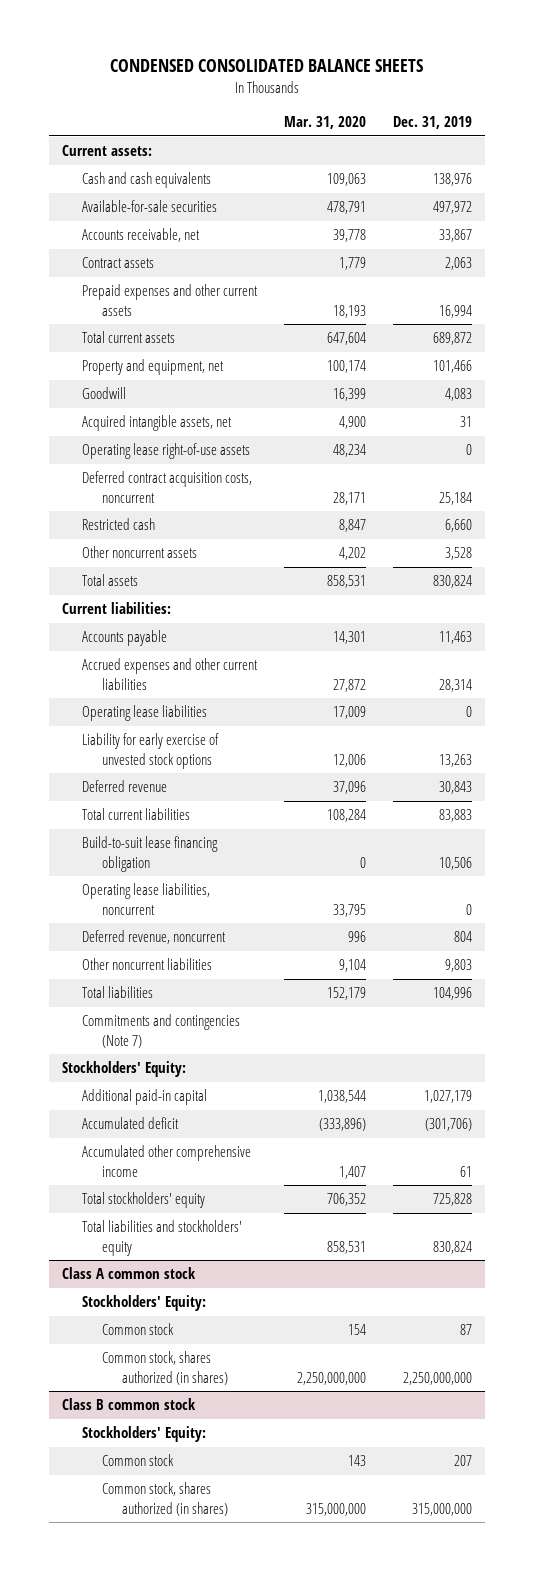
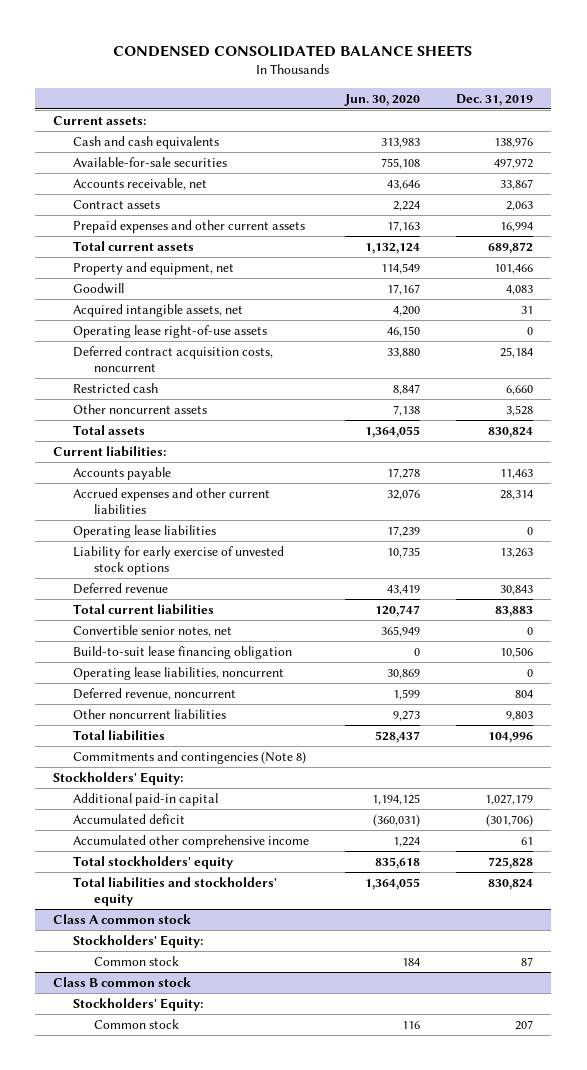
[283,115,366,129] Mar. 31, 2020 -> none
none -> [344,93,421,106] Jun. 30, 2020
none -> [73,624,233,637] Convertible senior notes, net
[82,1014,241,1048] Commitments and contingencies (Note 7) -> [73,750,307,764] Commitments and contingencies (Note 8)
[101,1351,228,1385] Common stock, shares authorized (in shares) -> none
[101,1482,228,1516] Common stock, shares authorized (in shares) -> none

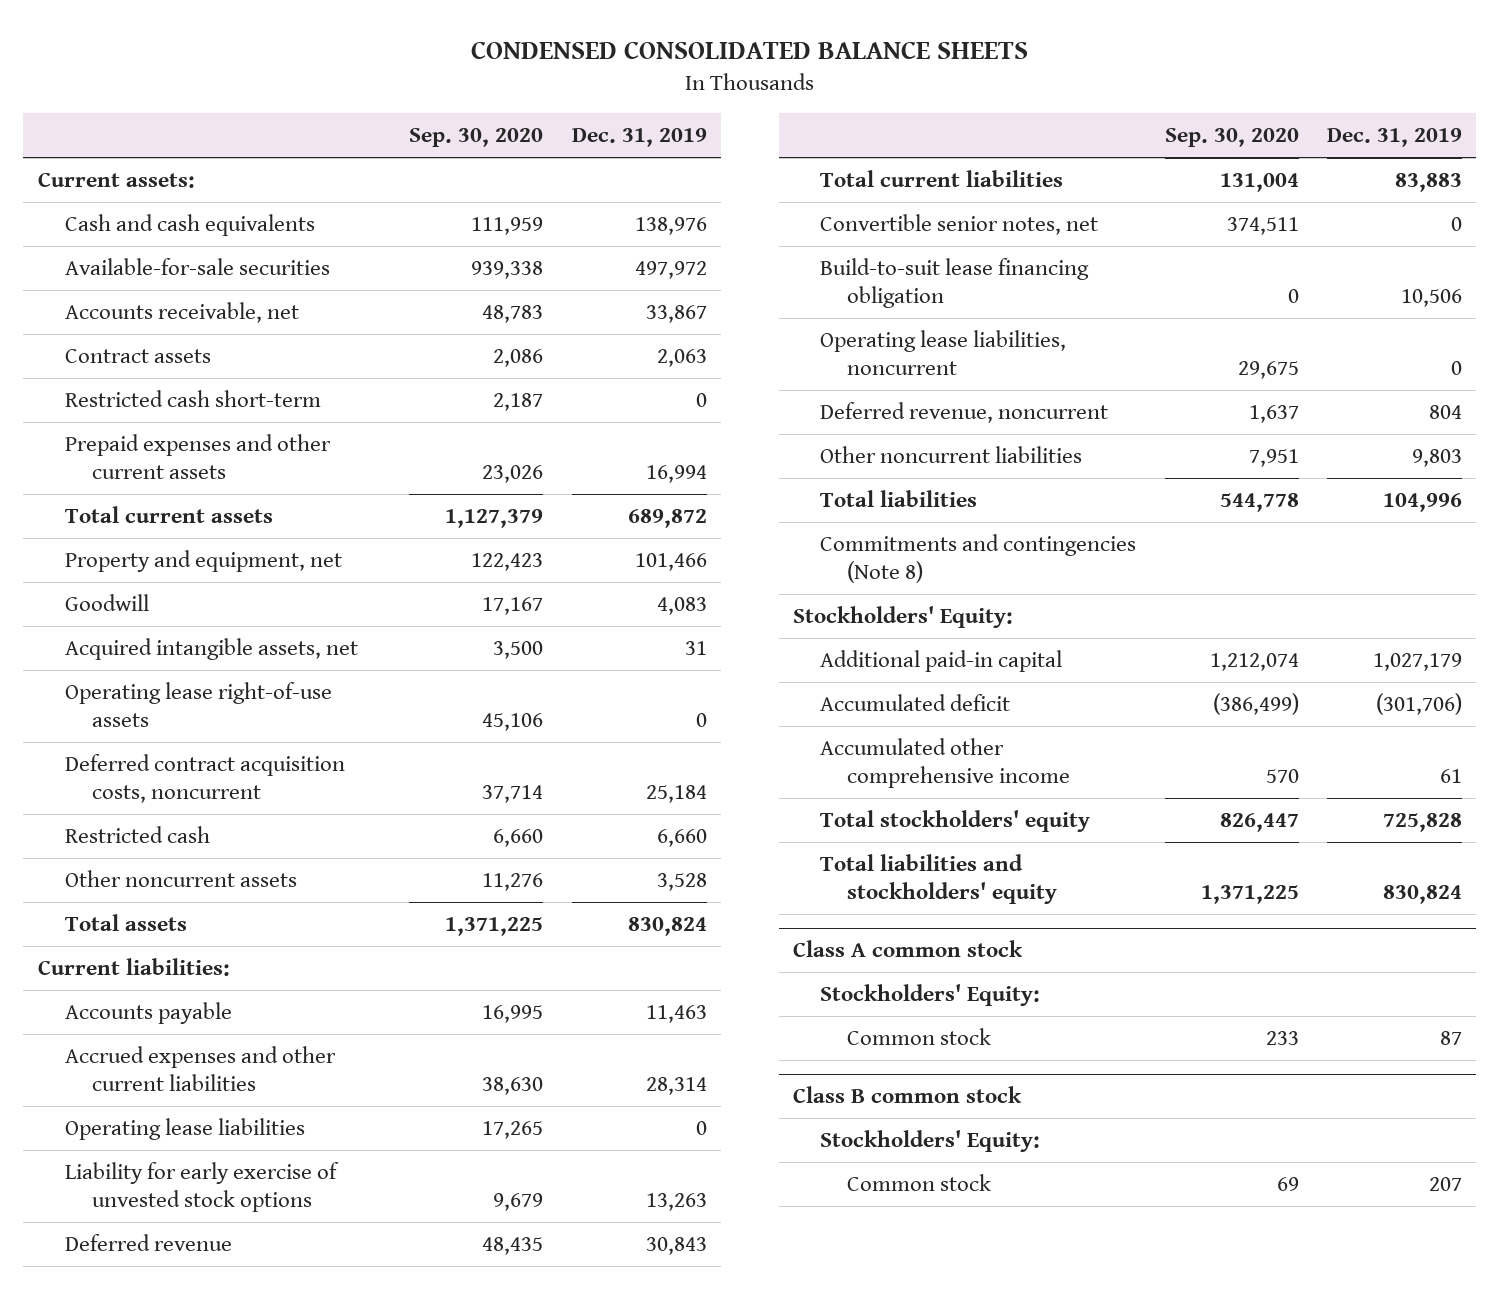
[344,93,421,106] Jun. 30, 2020 -> none
none -> [409,128,544,148] Sep. 30, 2020
none -> [64,390,321,408] Restricted cash short-term

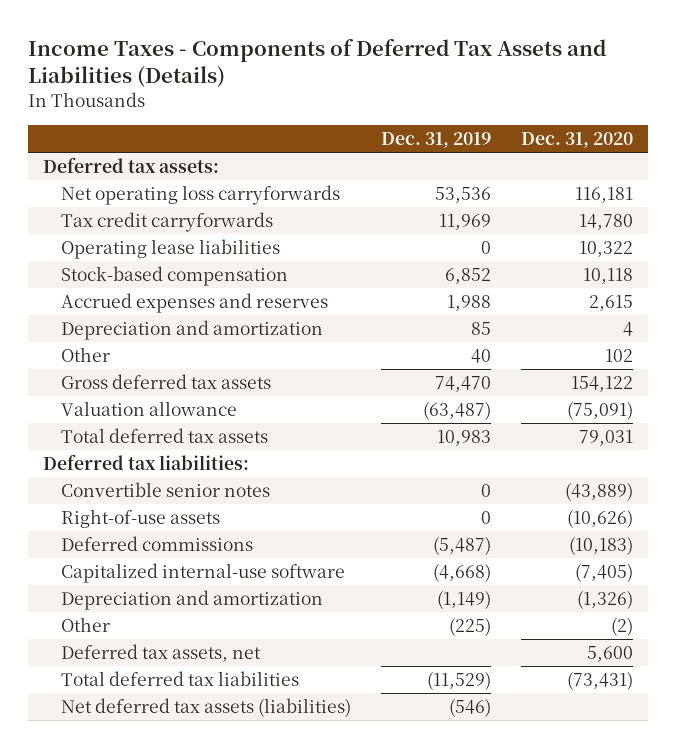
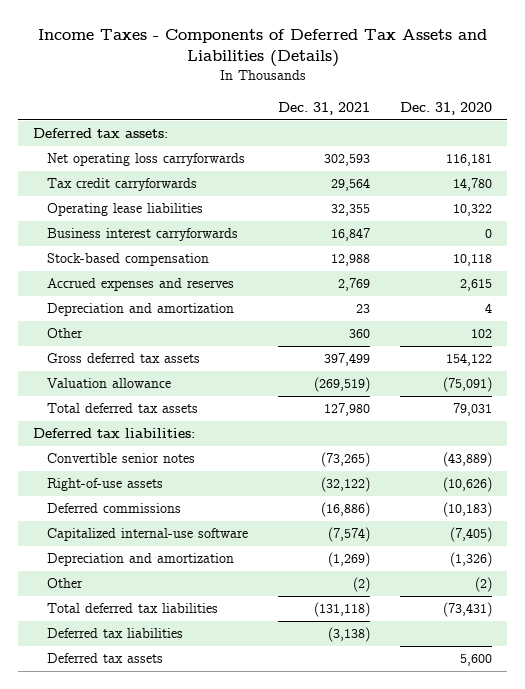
[380,131,491,148] Dec. 31, 2019 -> none
none -> [277,101,370,115] Dec. 31, 2021
none -> [46,228,238,242] Business interest carryforwards
[60,644,261,663] Deferred tax assets, net -> none
[60,698,351,718] Net deferred tax assets (liabilities) -> [46,628,183,639] Deferred tax liabilities
none -> [46,653,163,664] Deferred tax assets

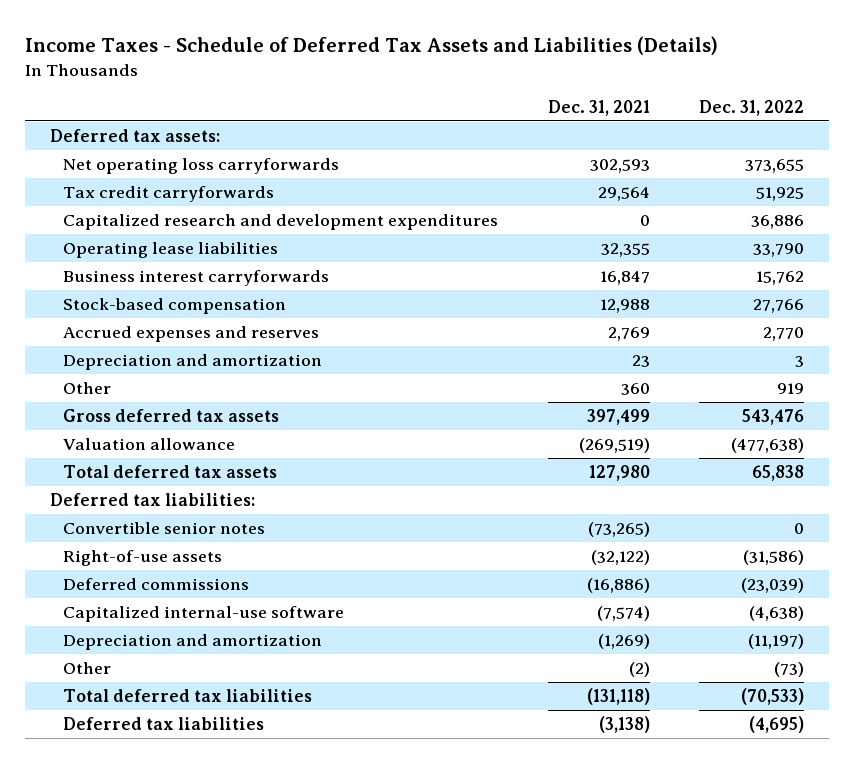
[37,28,487,68] Income Taxes - Components of Deferred Tax Assets and Liabilities (Details) -> [25,36,719,56] Income Taxes - Schedule of Deferred Tax Assets and Liabilities (Details)
[399,101,492,115] Dec. 31, 2020 -> none
none -> [698,99,804,116] Dec. 31, 2022
none -> [63,213,499,230] Capitalized research and development expenditures
[46,653,163,664] Deferred tax assets -> none

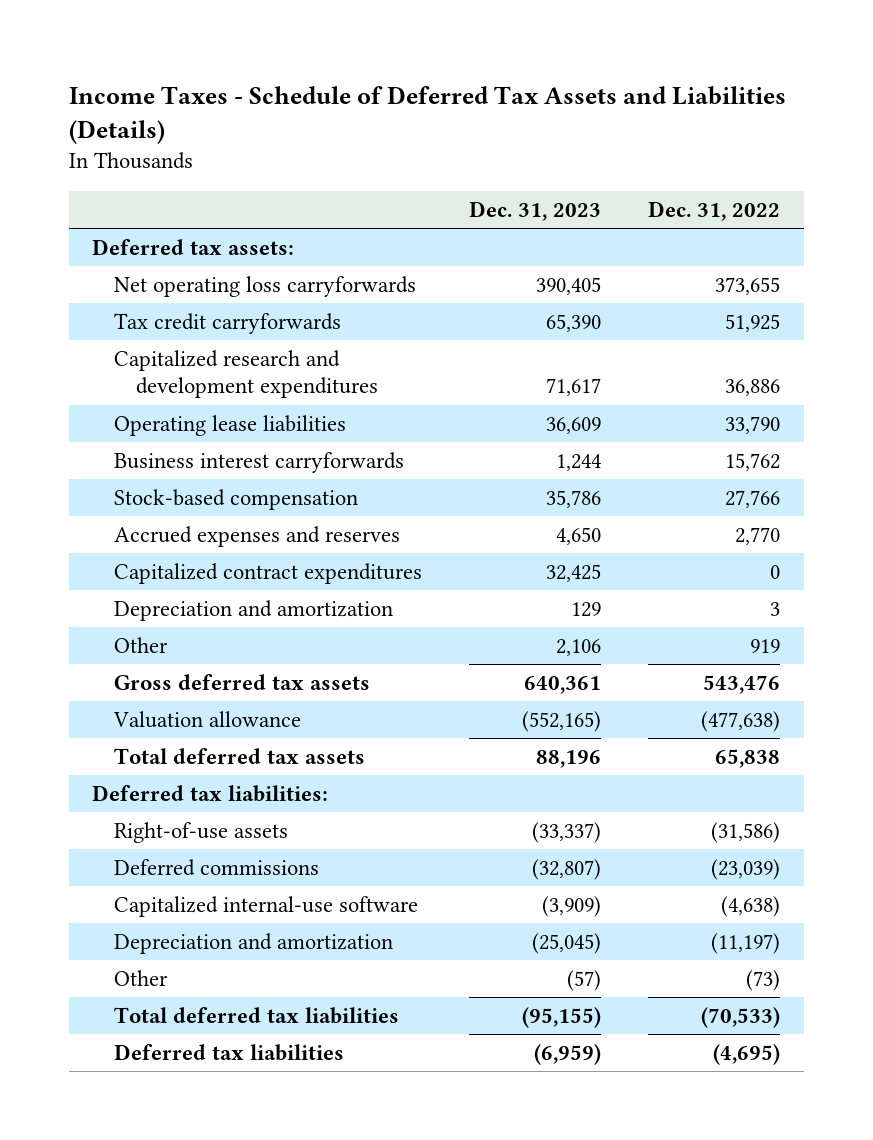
[547,99,650,116] Dec. 31, 2021 -> none
none -> [469,200,602,221] Dec. 31, 2023
none -> [114,562,423,584] Capitalized contract expenditures
[63,521,266,534] Convertible senior notes -> none

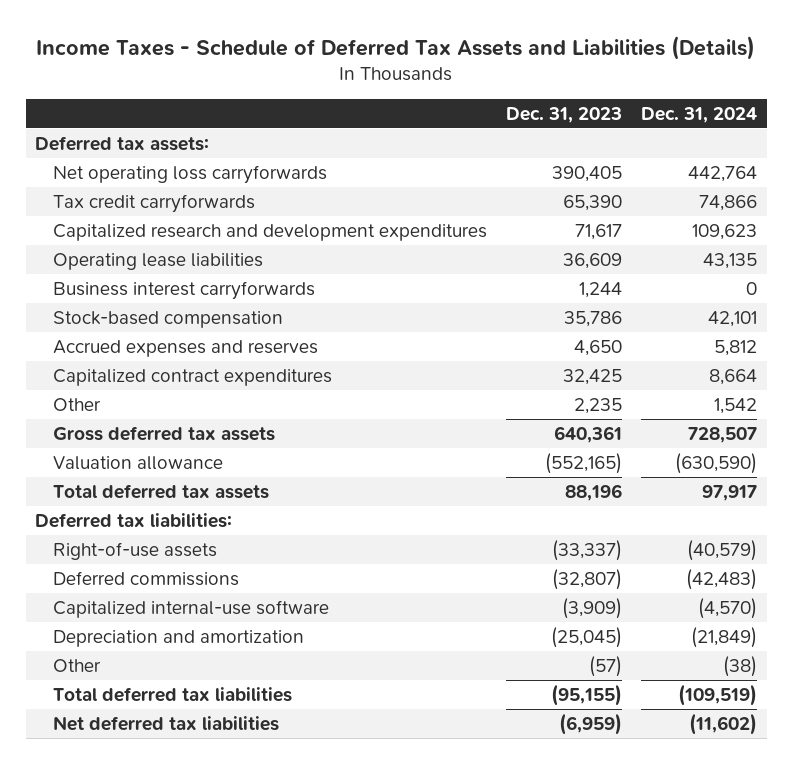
[648,200,781,221] Dec. 31, 2022 -> none
none -> [641,106,758,123] Dec. 31, 2024
[114,599,394,621] Depreciation and amortization -> none
[556,638,602,656] 2,106 -> [574,397,623,414] 2,235
[114,1043,345,1061] Deferred tax liabilities -> [52,715,279,731] Net deferred tax liabilities

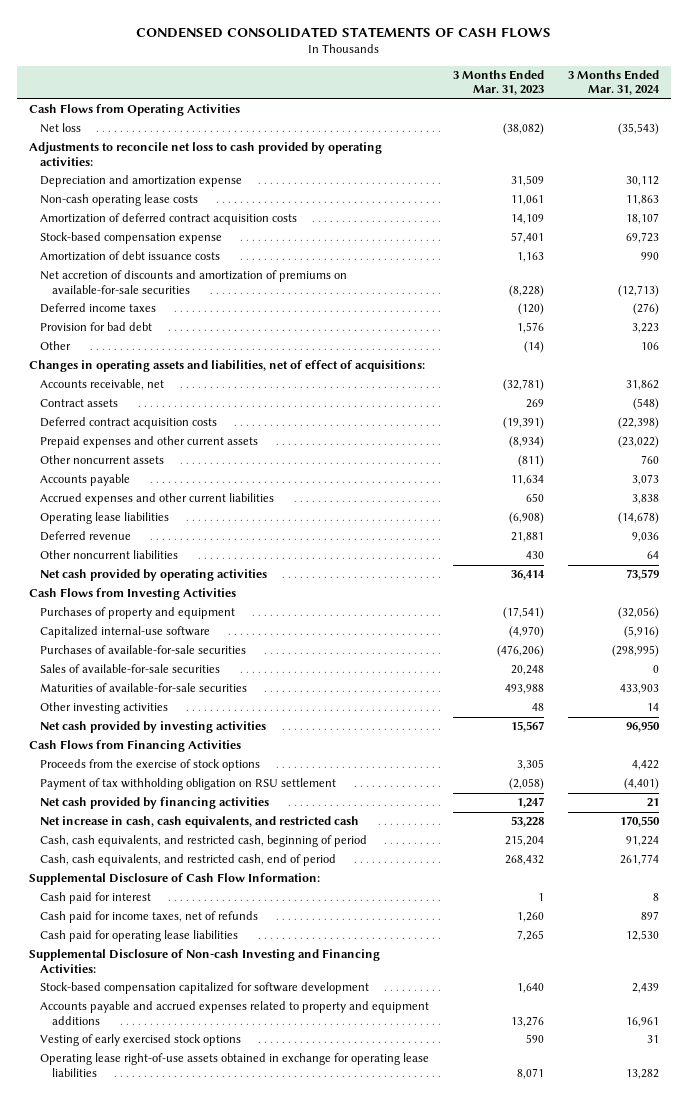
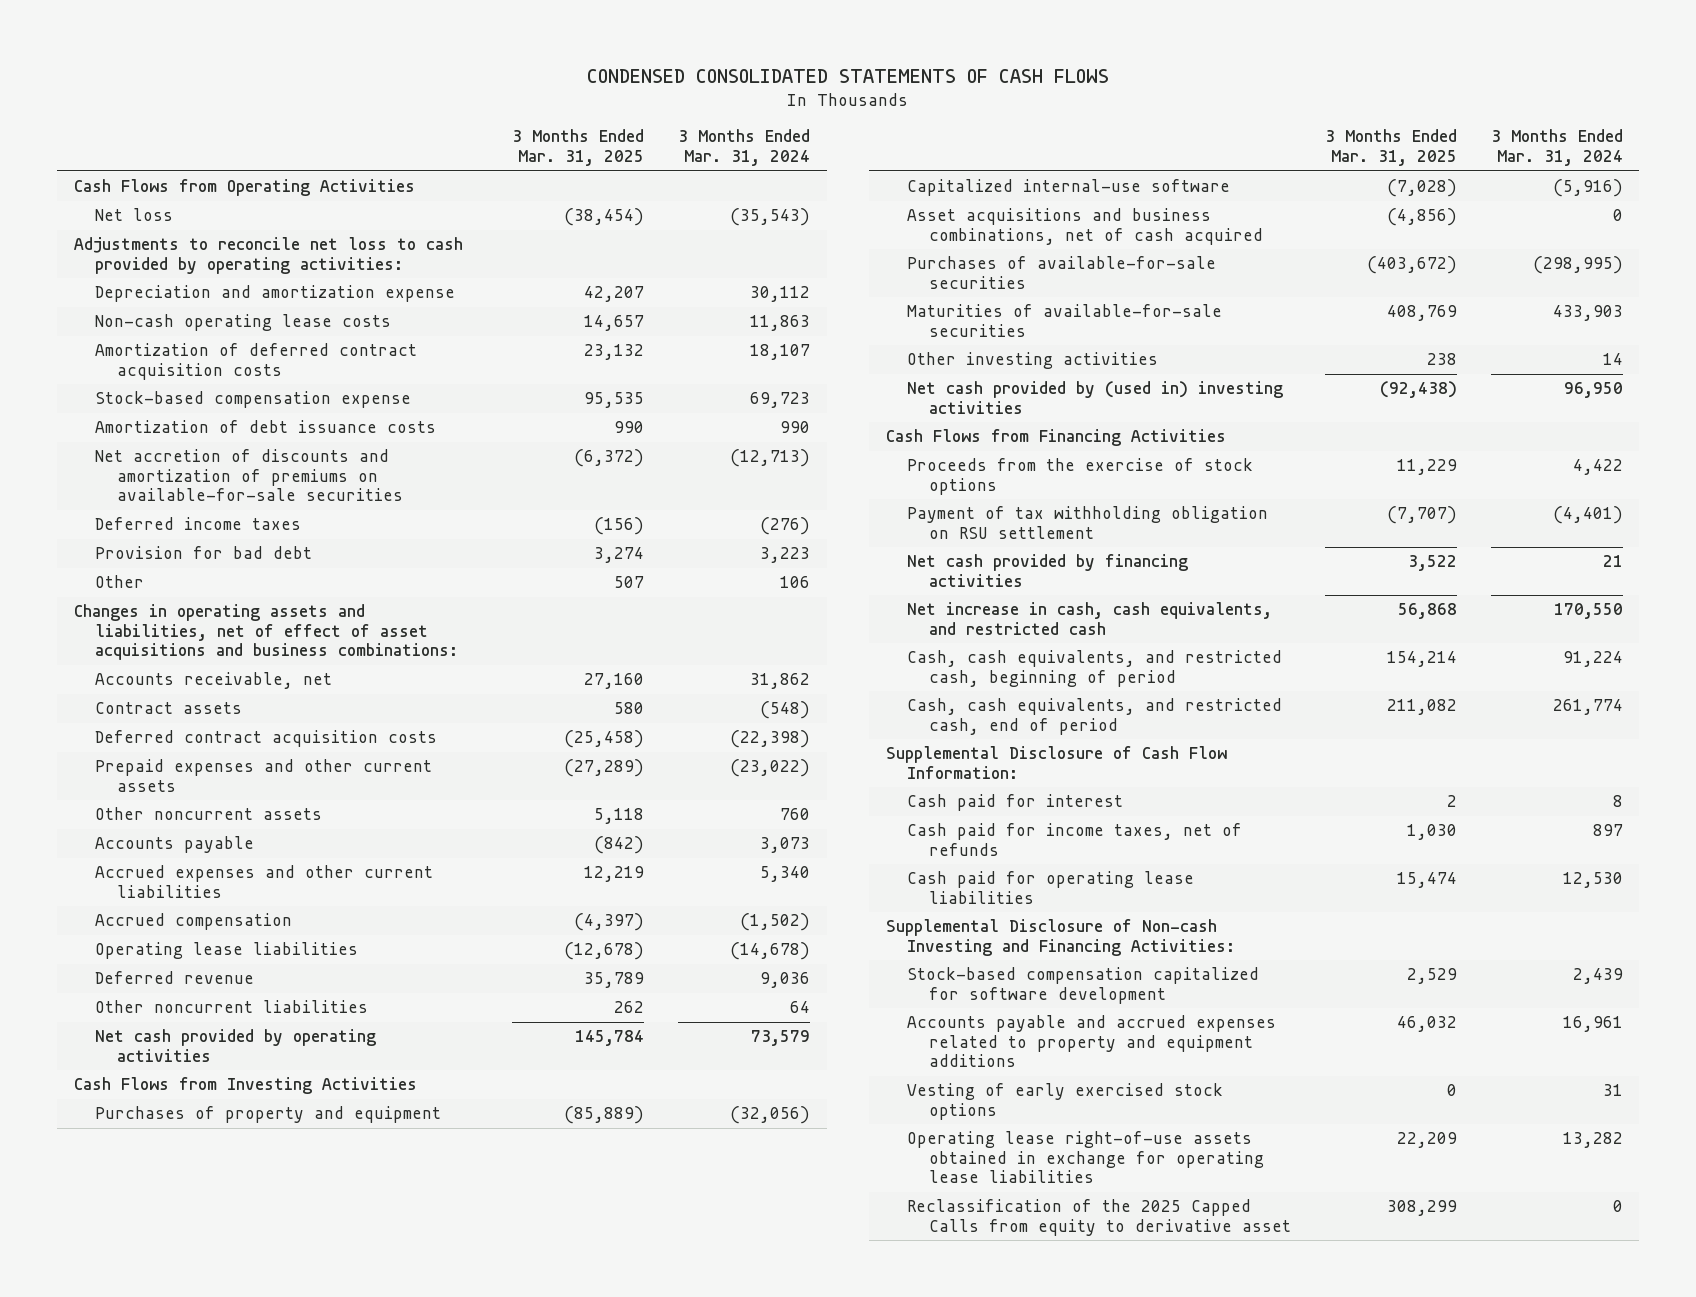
[453,69,545,96] 3 Months Ended Mar. 31, 2023 -> none
none -> [512,129,645,166] 3 Months Ended Mar. 31, 2025
[29,360,426,373] Changes in operating assets and liabilities, net of effect of acquisitions: -> [73,604,459,661] Changes in operating assets and liabilities, net of effect of asset acquisitions and business combinations:
[632,494,660,505] 3,838 -> [760,866,811,883] 5,340
none -> [95,913,293,931] Accrued compensation
none -> [907,208,1263,245] Asset acquisitions and business combinations, net of cash acquired
[40,664,221,674] Sales of available-for-sale securities -> none
[40,721,267,734] Net cash provided by investing activities -> [907,381,1284,414] Net cash provided by (used in) investing activities
none -> [907,1199,1291,1236] Reclassification of the 2025 Capped Calls from equity to derivative asset

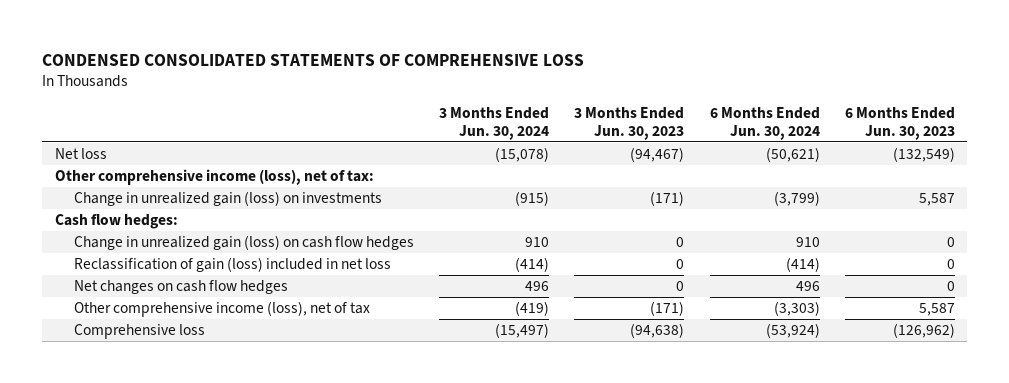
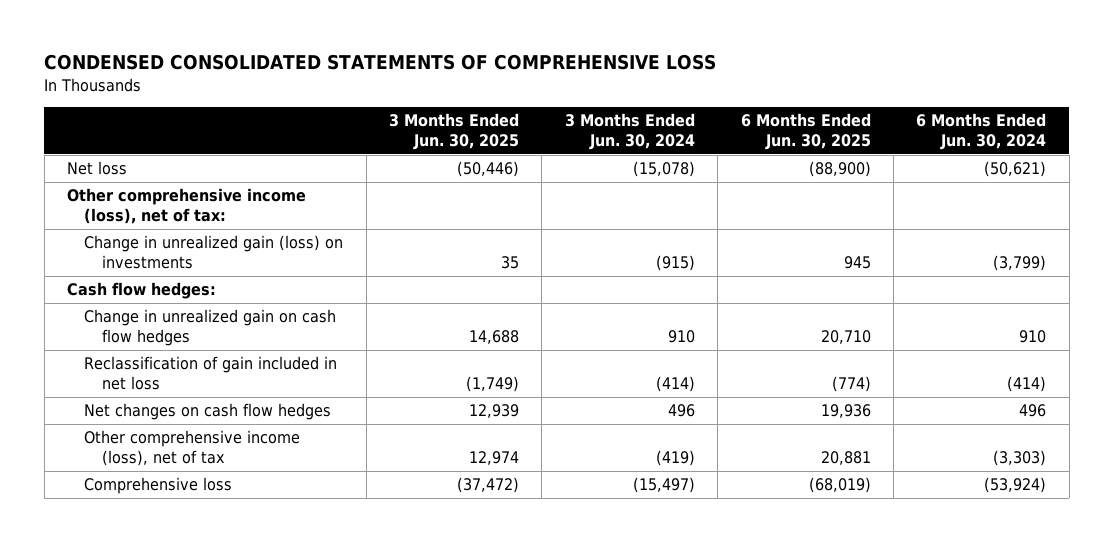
[574,106,685,140] 3 Months Ended Jun. 30, 2023 -> none
[844,106,955,140] 6 Months Ended Jun. 30, 2023 -> none
none -> [389,113,520,150] 3 Months Ended Jun. 30, 2025
none -> [740,113,871,150] 6 Months Ended Jun. 30, 2025
[74,235,415,251] Change in unrealized gain (loss) on cash flow hedges -> [84,309,337,347] Change in unrealized gain on cash flow hedges
[74,257,392,273] Reclassification of gain (loss) included in net loss -> [84,356,338,391] Reclassification of gain included in net loss

